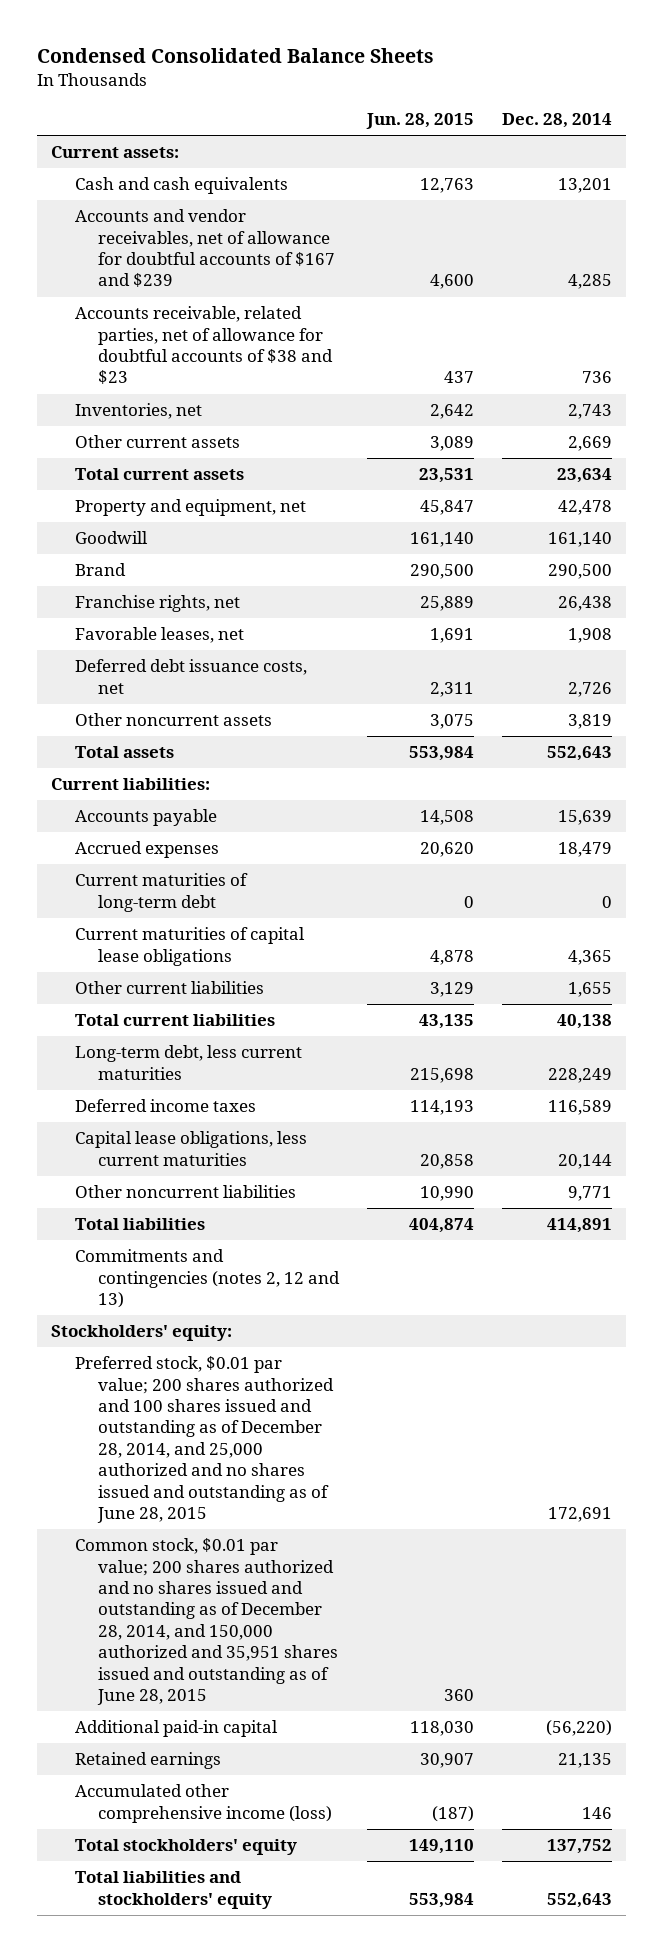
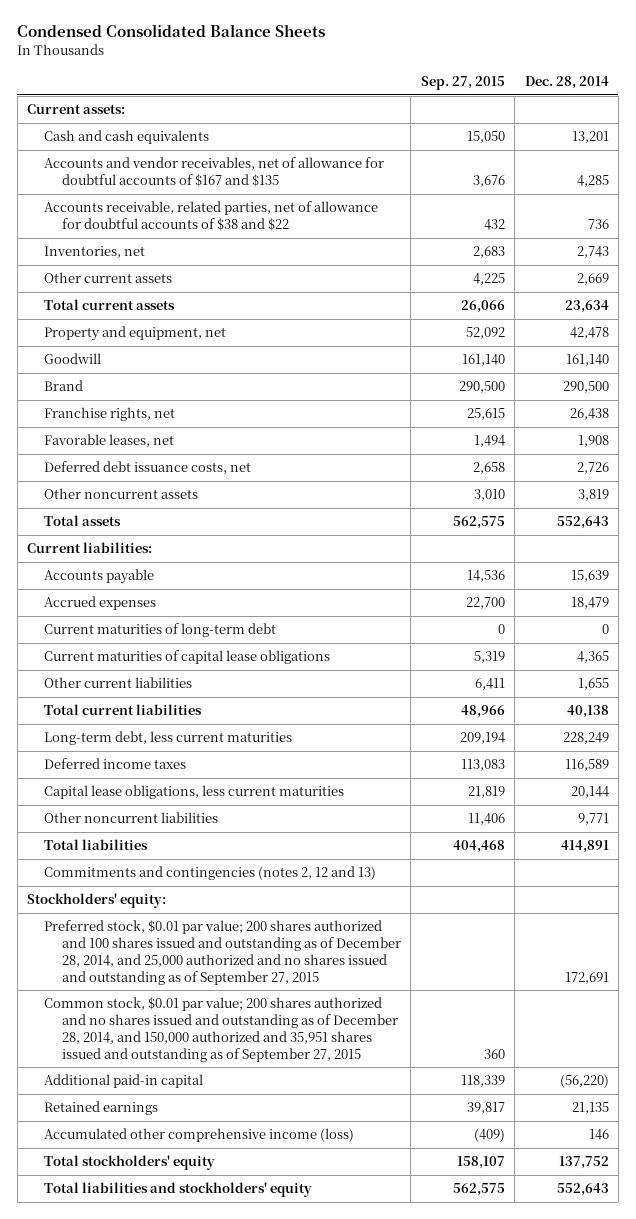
[365,112,474,129] Jun. 28, 2015 -> none
none -> [420,76,505,91] Sep. 27, 2015
[74,209,336,288] Accounts and vendor receivables, net of allowance for doubtful accounts of $167 and $239 -> [44,157,385,187] Accounts and vendor receivables, net of allowance for doubtful accounts of $167 and $135
[74,306,334,385] Accounts receivable, related parties, net of allowance for doubtful accounts of $38 and $23 -> [44,201,379,231] Accounts receivable, related parties, net of allowance for doubtful accounts of $38 and $22
[74,1356,335,1524] Preferred stock, $0.01 par value; 200 shares authorized and 100 shares issued and outstanding as of December 28, 2014, and 25,000 authorized and no shares issued and outstanding as of June 28, 2015 -> [44,920,401,985] Preferred stock, $0.01 par value; 200 shares authorized and 100 shares issued and outstanding as of December 28, 2014, and 25,000 authorized and no shares issued and outstanding as of September 27, 2015
[74,1538,339,1706] Common stock, $0.01 par value; 200 shares authorized and no shares issued and outstanding as of December 28, 2014, and 150,000 authorized and 35,951 shares issued and outstanding as of June 28, 2015 -> [44,997,398,1062] Common stock, $0.01 par value; 200 shares authorized and no shares issued and outstanding as of December 28, 2014, and 150,000 authorized and 35,951 shares issued and outstanding as of September 27, 2015

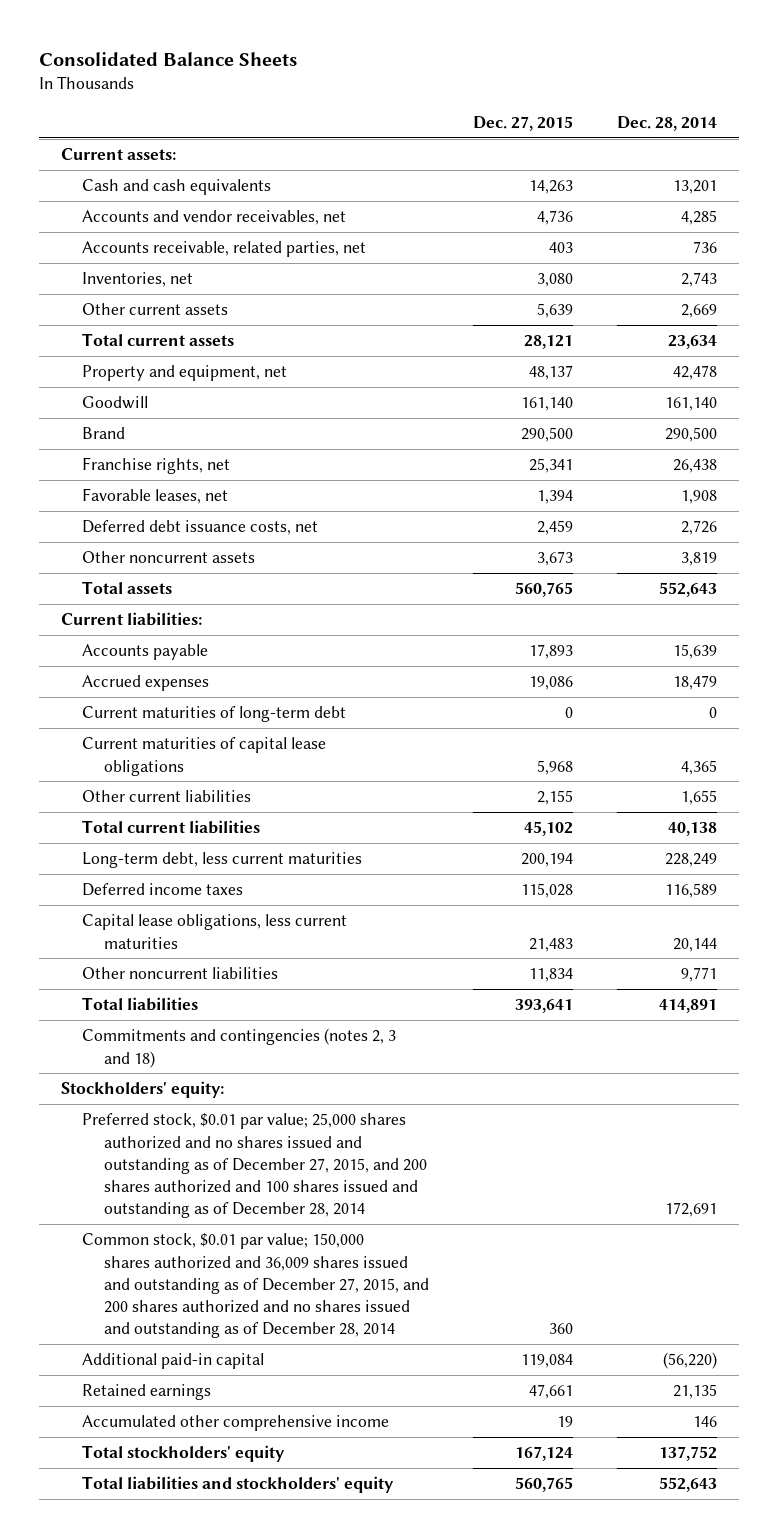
[17,24,326,38] Condensed Consolidated Balance Sheets -> [38,51,297,66] Consolidated Balance Sheets
[420,76,505,91] Sep. 27, 2015 -> none
none -> [473,115,574,131] Dec. 27, 2015
[44,157,385,187] Accounts and vendor receivables, net of allowance for doubtful accounts of $167 and $135 -> [82,210,347,226] Accounts and vendor receivables, net
[44,201,379,231] Accounts receivable, related parties, net of allowance for doubtful accounts of $38 and $22 -> [82,241,367,258] Accounts receivable, related parties, net
[44,866,377,881] Commitments and contingencies (notes 2, 12 and 13) -> [82,1028,397,1068] Commitments and contingencies (notes 2, 3 and 18)
[44,920,401,985] Preferred stock, $0.01 par value; 200 shares authorized and 100 shares issued and outstanding as of December 28, 2014, and 25,000 authorized and no shares issued and outstanding as of September 27, 2015 -> [82,1113,428,1219] Preferred stock, $0.01 par value; 25,000 shares authorized and no shares issued and outstanding as of December 27, 2015, and 200 shares authorized and 100 shares issued and outstanding as of December 28, 2014
[44,997,398,1062] Common stock, $0.01 par value; 200 shares authorized and no shares issued and outstanding as of December 28, 2014, and 150,000 authorized and 35,951 shares issued and outstanding as of September 27, 2015 -> [82,1233,430,1339] Common stock, $0.01 par value; 150,000 shares authorized and 36,009 shares issued and outstanding as of December 27, 2015, and 200 shares authorized and no shares issued and outstanding as of December 28, 2014
[44,1128,355,1143] Accumulated other comprehensive income (loss) -> [82,1415,390,1432] Accumulated other comprehensive income

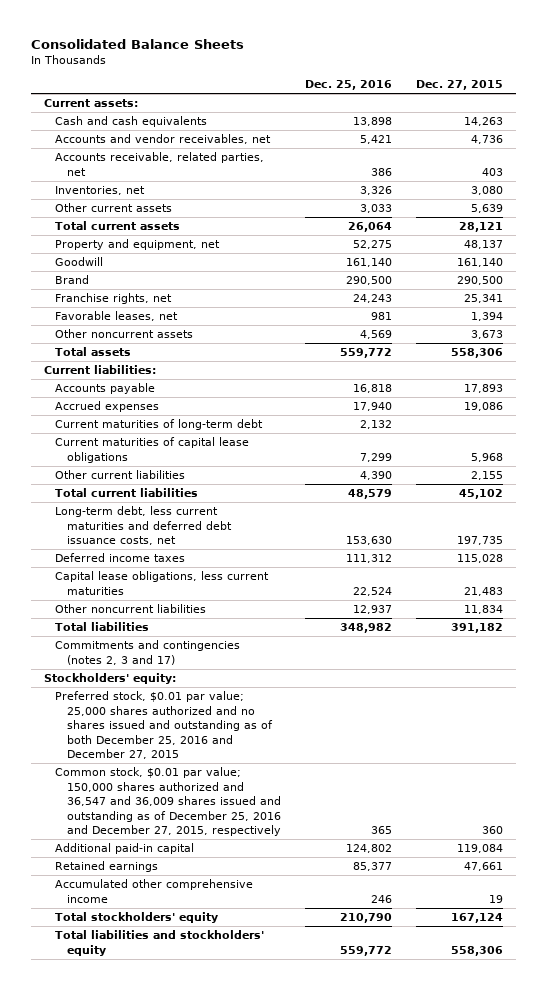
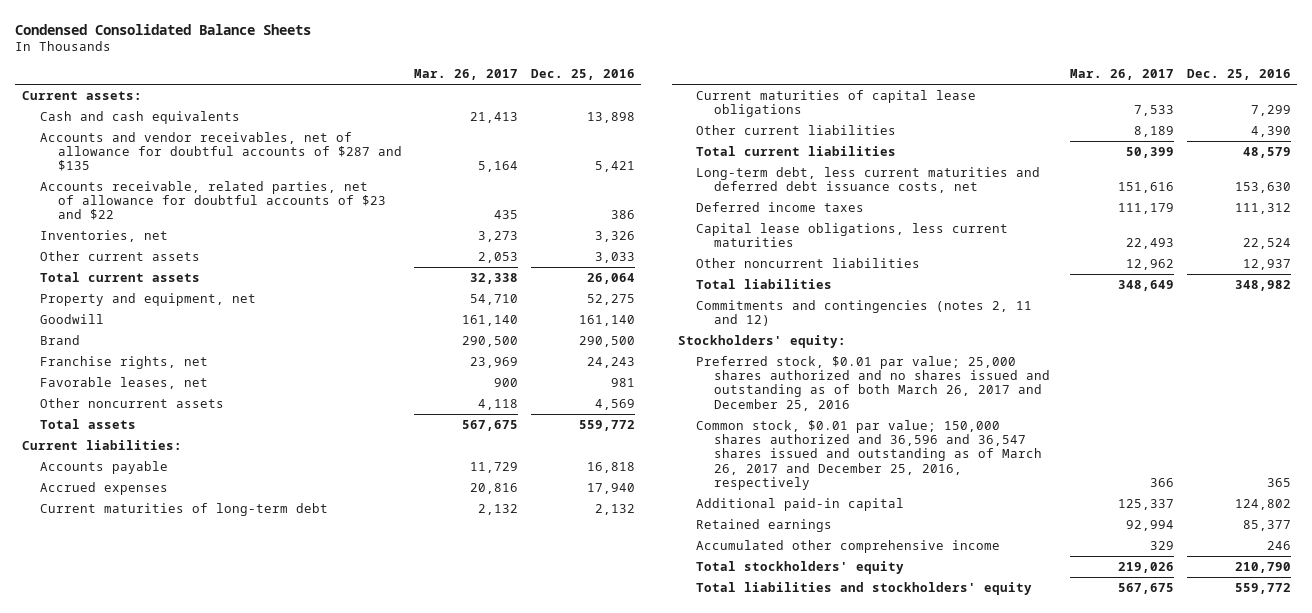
[31,38,245,49] Consolidated Balance Sheets -> [15,23,312,35] Condensed Consolidated Balance Sheets
[416,80,504,91] Dec. 27, 2015 -> none
none -> [414,69,519,81] Mar. 26, 2017
[55,134,272,145] Accounts and vendor receivables, net -> [39,131,402,172] Accounts and vendor receivables, net of allowance for doubtful accounts of $287 and $135
[55,152,265,176] Accounts receivable, related parties, net -> [39,180,386,221] Accounts receivable, related parties, net of allowance for doubtful accounts of $23 and $22
[55,640,241,665] Commitments and contingencies (notes 2, 3 and 17) -> [695,299,1032,327] Commitments and contingencies (notes 2, 11 and 12)
[55,691,274,759] Preferred stock, $0.01 par value; 25,000 shares authorized and no shares issued and outstanding as of both December 25, 2016 and December 27, 2015 -> [695,355,1050,411] Preferred stock, $0.01 par value; 25,000 shares authorized and no shares issued and outstanding as of both March 26, 2017 and December 25, 2016
[55,767,282,836] Common stock, $0.01 par value; 150,000 shares authorized and 36,547 and 36,009 shares issued and outstanding as of December 25, 2016 and December 27, 2015, respectively -> [695,419,1042,490] Common stock, $0.01 par value; 150,000 shares authorized and 36,596 and 36,547 shares issued and outstanding as of March 26, 2017 and December 25, 2016, respectively

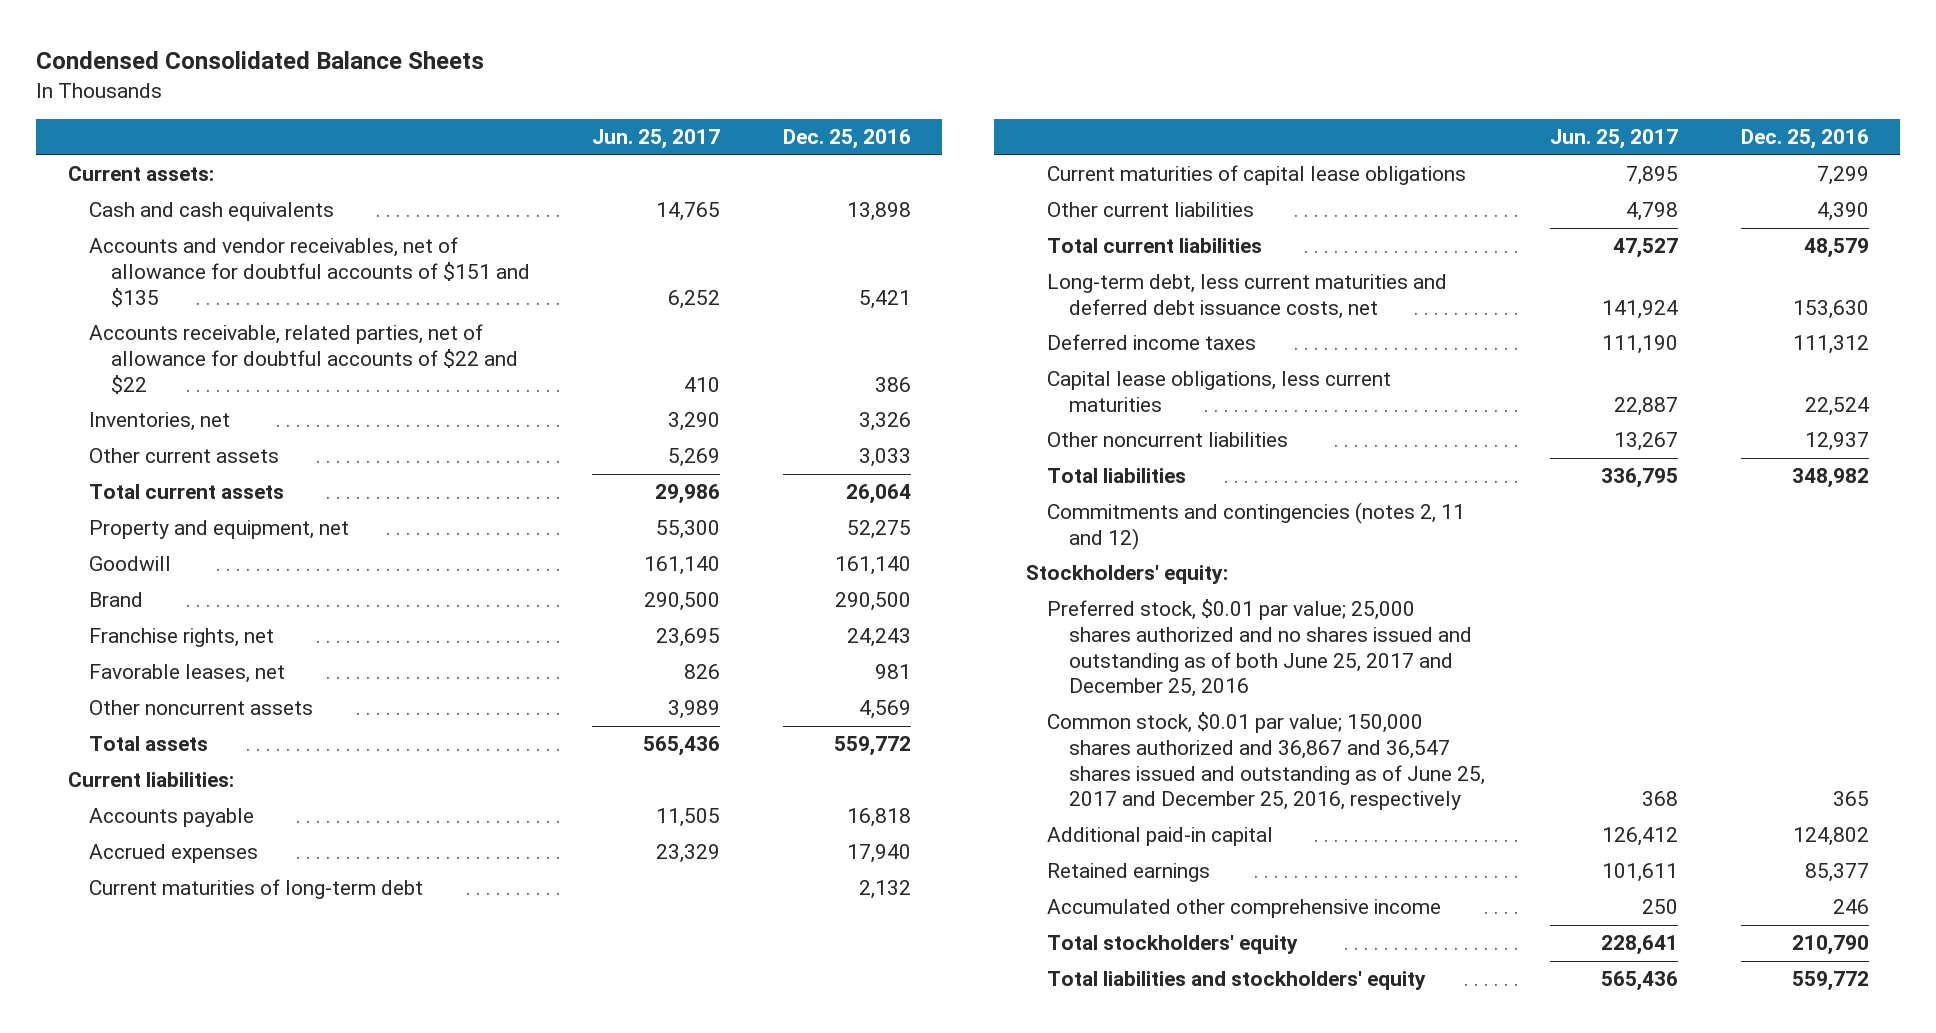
[414,69,519,81] Mar. 26, 2017 -> none
none -> [592,129,721,150] Jun. 25, 2017
[39,131,402,172] Accounts and vendor receivables, net of allowance for doubtful accounts of $287 and $135 -> [89,237,531,307] Accounts and vendor receivables, net of allowance for doubtful accounts of $151 and $135
[39,180,386,221] Accounts receivable, related parties, net of allowance for doubtful accounts of $23 and $22 -> [89,324,519,394] Accounts receivable, related parties, net of allowance for doubtful accounts of $22 and $22
[695,355,1050,411] Preferred stock, $0.01 par value; 25,000 shares authorized and no shares issued and outstanding as of both March 26, 2017 and December 25, 2016 -> [1047,599,1473,698] Preferred stock, $0.01 par value; 25,000 shares authorized and no shares issued and outstanding as of both June 25, 2017 and December 25, 2016
[695,419,1042,490] Common stock, $0.01 par value; 150,000 shares authorized and 36,596 and 36,547 shares issued and outstanding as of March 26, 2017 and December 25, 2016, respectively -> [1047,712,1486,811] Common stock, $0.01 par value; 150,000 shares authorized and 36,867 and 36,547 shares issued and outstanding as of June 25, 2017 and December 25, 2016, respectively

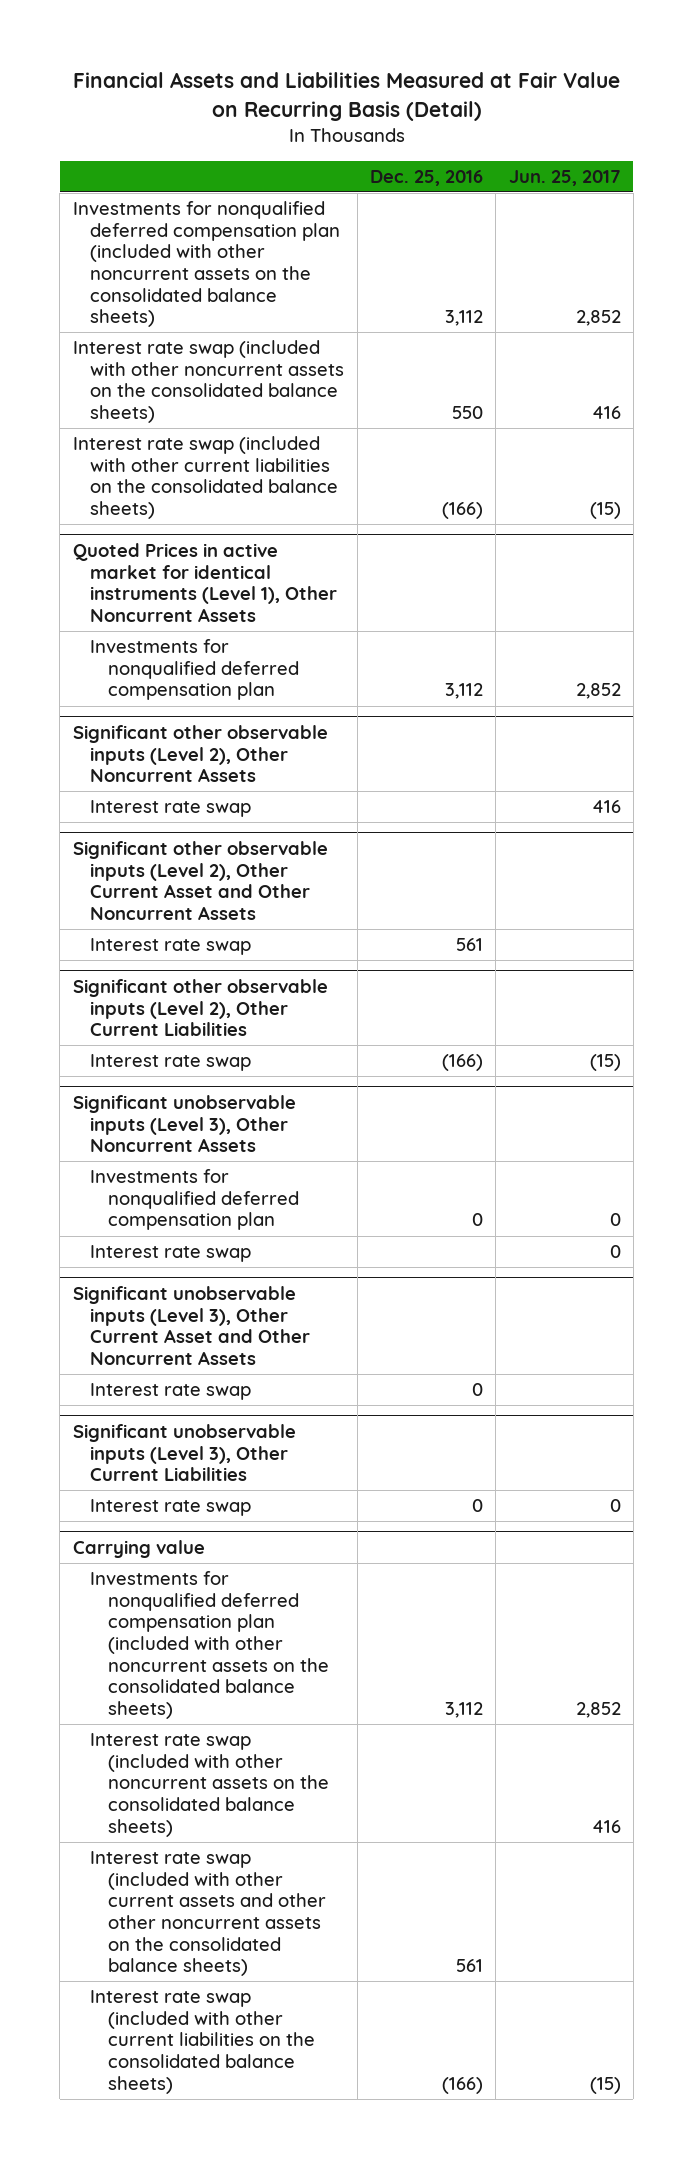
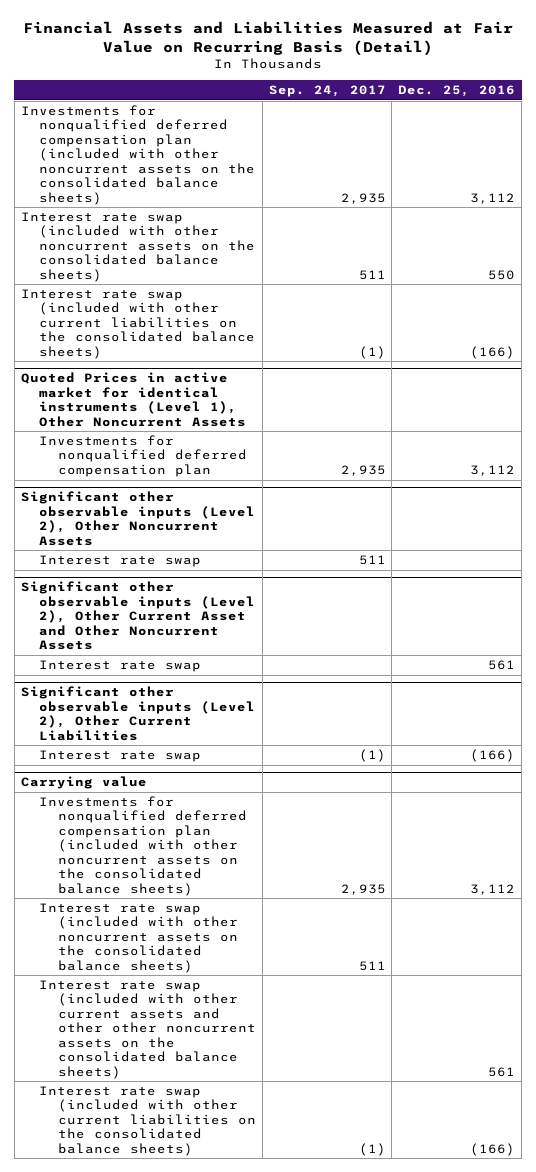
[508,169,621,186] Jun. 25, 2017 -> none
none -> [268,85,386,98] Sep. 24, 2017
[72,1095,296,1153] Significant unobservable inputs (Level 3), Other Noncurrent Assets -> none
[90,1169,299,1231] Investments for nonqualified deferred compensation plan -> none
[90,1245,252,1263] Interest rate swap -> none
[72,1286,311,1365] Significant unobservable inputs (Level 3), Other Current Asset and Other Noncurrent Assets -> none
[90,1383,252,1401] Interest rate swap -> none
[72,1424,296,1482] Significant unobservable inputs (Level 3), Other Current Liabilities -> none
[90,1499,252,1517] Interest rate swap -> none

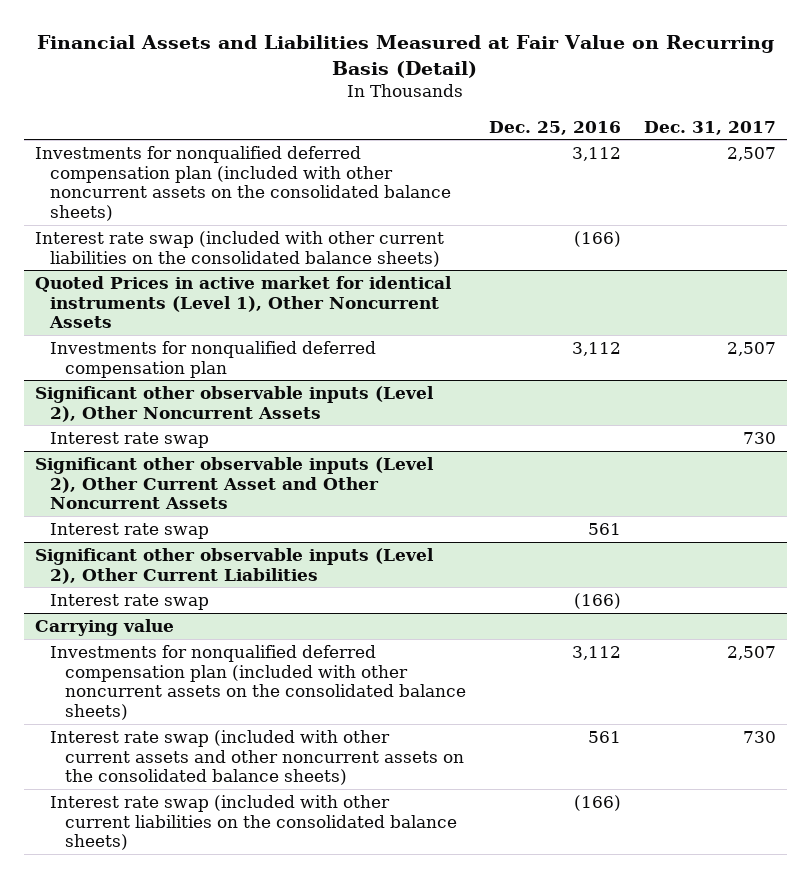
[268,85,386,98] Sep. 24, 2017 -> none
none -> [643,120,776,135] Dec. 31, 2017
[20,212,256,282] Interest rate swap (included with other noncurrent assets on the consolidated balance sheets) -> none
[39,903,238,973] Interest rate swap (included with other noncurrent assets on the consolidated balance sheets) -> none
[39,980,256,1079] Interest rate swap (included with other current assets and other other noncurrent assets on the consolidated balance sheets) -> [49,729,464,786] Interest rate swap (included with other current assets and other noncurrent assets on the consolidated balance sheets)

